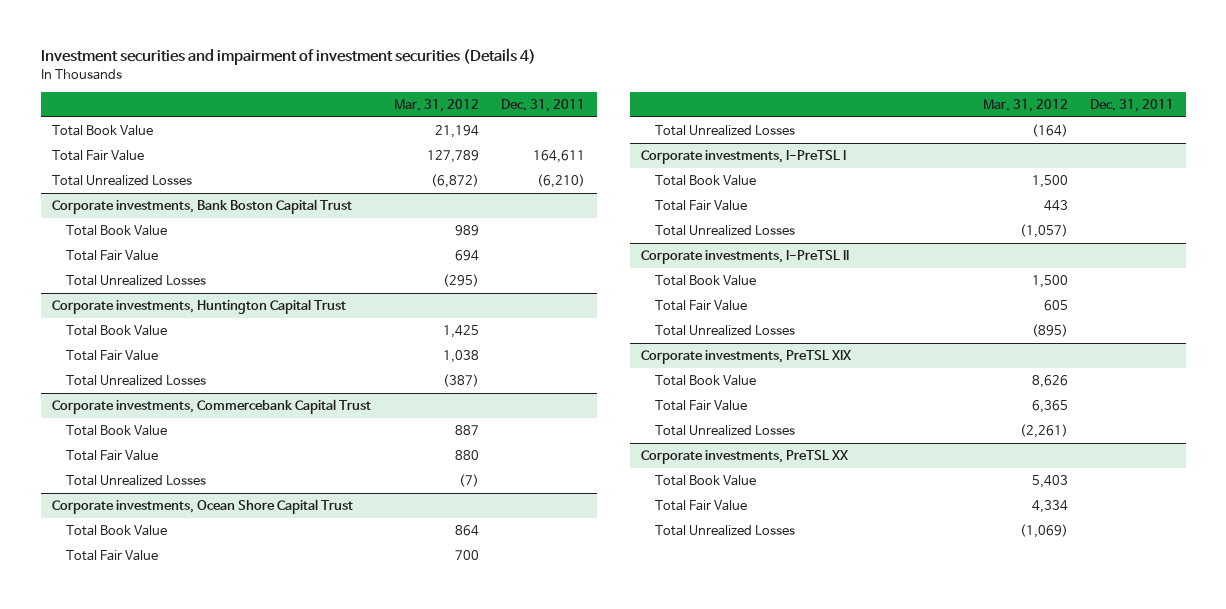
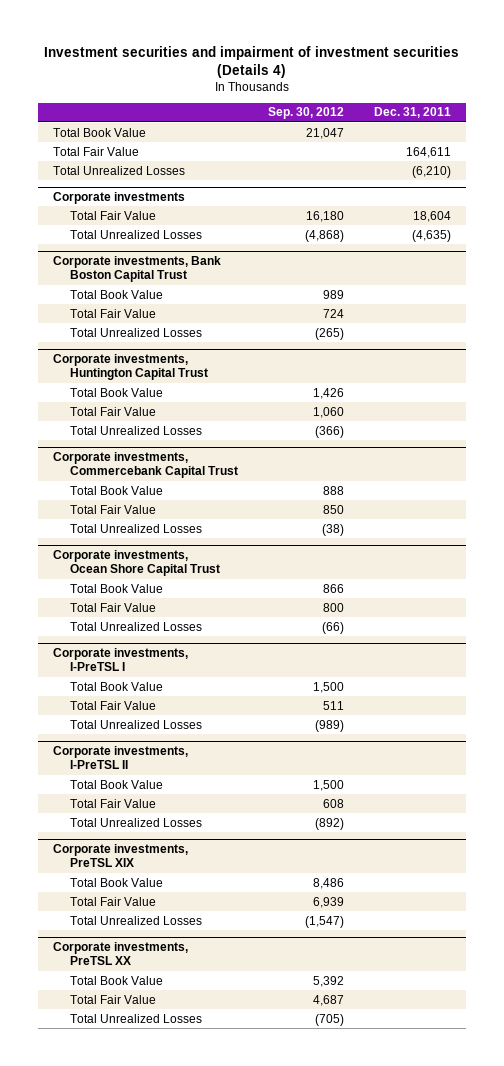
[393,99,479,113] Mar. 31, 2012 -> none
none -> [268,107,345,120] Sep. 30, 2012
none -> [53,191,186,204] Corporate investments
none -> [70,210,157,220] Total Fair Value
none -> [70,229,203,239] Total Unrealized Losses

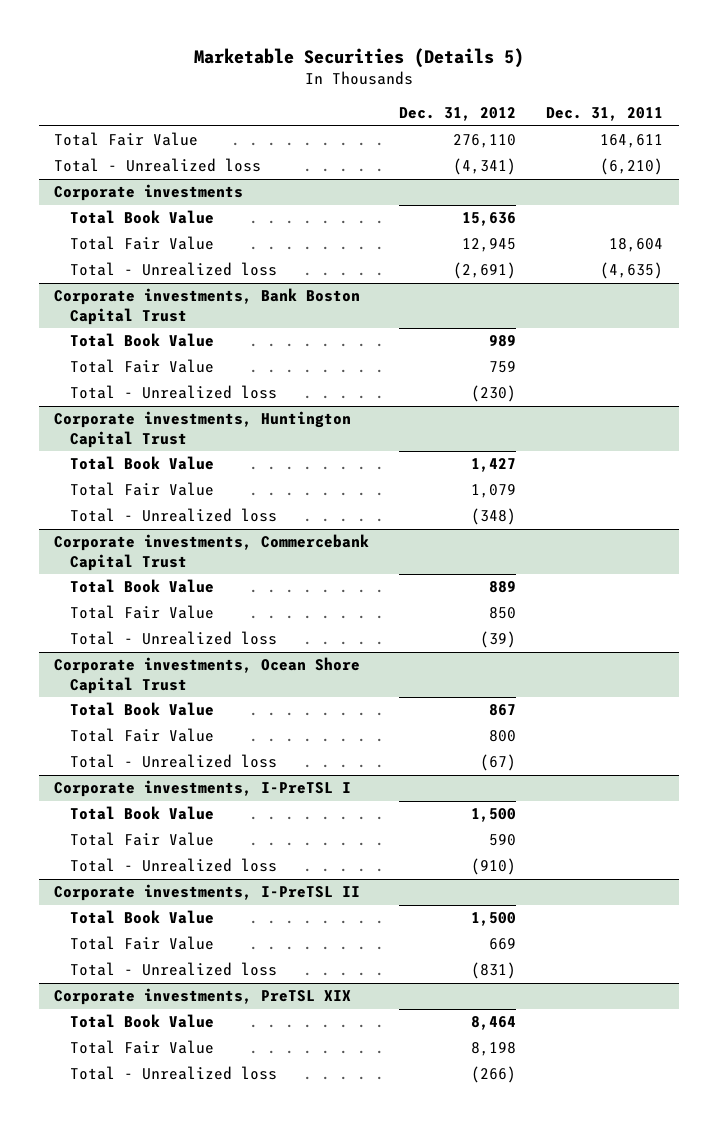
[44,45,460,78] Investment securities and impairment of investment securities (Details 4) -> [193,48,524,69] Marketable Securities (Details 5)
[268,107,345,120] Sep. 30, 2012 -> none
none -> [399,107,517,122] Dec. 31, 2012
[53,127,147,137] Total Book Value -> none
[53,165,186,175] Total Unrealized Losses -> [53,158,261,173] Total - Unrealized loss
none -> [70,210,215,225] Total Book Value
[70,229,203,239] Total Unrealized Losses -> [70,262,278,277] Total - Unrealized loss
[70,327,203,337] Total Unrealized Losses -> [70,385,278,400] Total - Unrealized loss
[70,425,203,435] Total Unrealized Losses -> [70,508,278,523] Total - Unrealized loss
[70,523,203,533] Total Unrealized Losses -> [70,631,278,646] Total - Unrealized loss
[70,621,203,631] Total Unrealized Losses -> [70,754,278,769] Total - Unrealized loss
[70,719,203,729] Total Unrealized Losses -> [70,858,278,873] Total - Unrealized loss
[70,817,203,827] Total Unrealized Losses -> [70,962,278,977] Total - Unrealized loss
[53,941,189,966] Corporate investments, PreTSL XX -> none
[70,975,164,985] Total Book Value -> none
[70,994,157,1004] Total Fair Value -> none
[70,1013,203,1023] Total Unrealized Losses -> none
[70,915,203,925] Total Unrealized Losses -> [70,1066,278,1081] Total - Unrealized loss

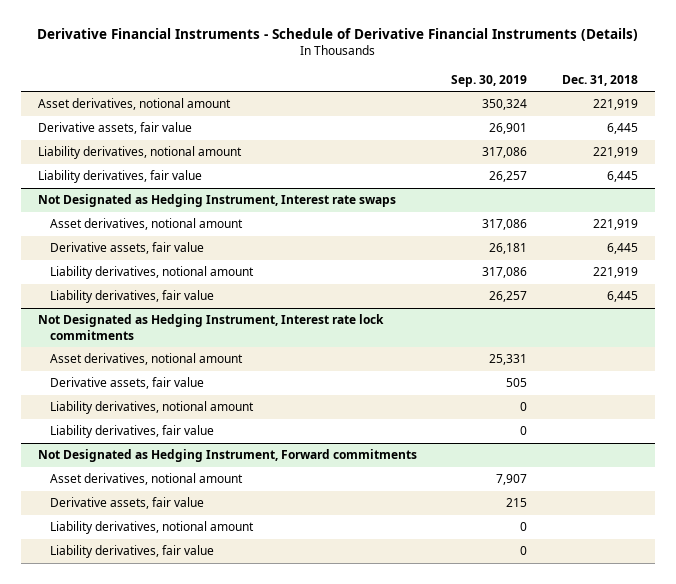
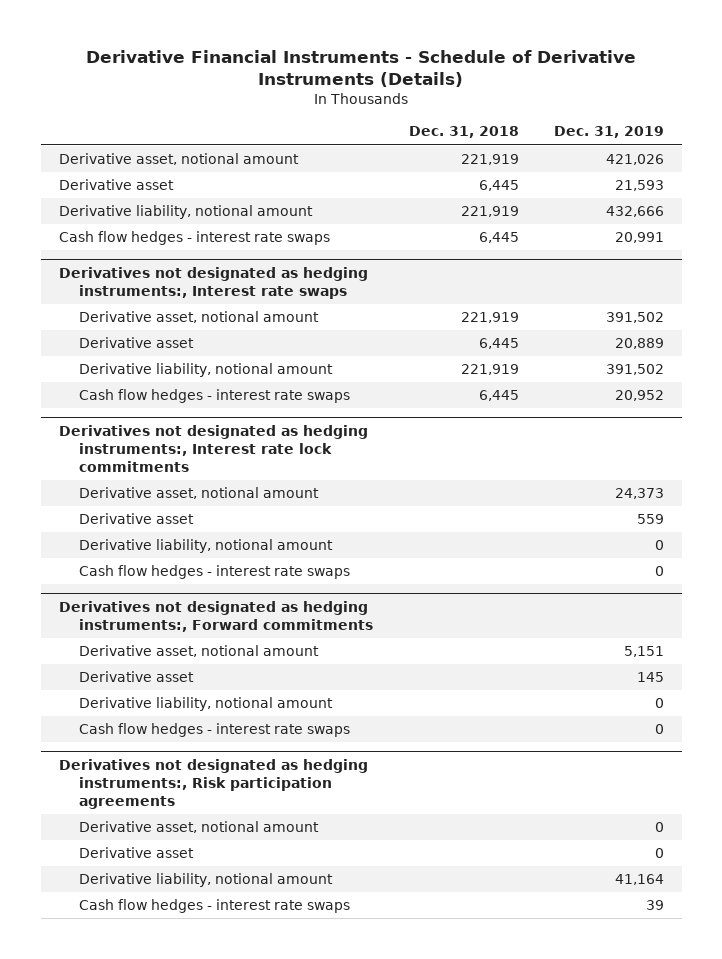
[36,28,638,42] Derivative Financial Instruments - Schedule of Derivative Financial Instruments (Details) -> [86,49,637,87] Derivative Financial Instruments - Schedule of Derivative Instruments (Details)
[451,74,528,87] Sep. 30, 2019 -> none
none -> [553,126,664,139] Dec. 31, 2019
[38,98,232,111] Asset derivatives, notional amount -> [58,153,299,166] Derivative asset, notional amount
[38,122,193,135] Derivative assets, fair value -> [58,179,174,191] Derivative asset
[38,146,243,160] Liability derivatives, notional amount -> [58,205,313,220] Derivative liability, notional amount
[38,170,203,184] Liability derivatives, fair value -> [58,231,330,246] Cash flow hedges - interest rate swaps
[38,194,397,208] Not Designated as Hedging Instrument, Interest rate swaps -> [58,266,368,299] Derivatives not designated as hedging instruments:, Interest rate swaps
[49,218,243,231] Asset derivatives, notional amount -> [79,311,320,324] Derivative asset, notional amount
[49,242,204,255] Derivative assets, fair value -> [79,337,195,349] Derivative asset
[49,266,254,280] Liability derivatives, notional amount -> [79,363,334,378] Derivative liability, notional amount
[49,290,214,304] Liability derivatives, fair value -> [79,389,351,404] Cash flow hedges - interest rate swaps
[38,314,385,340] Not Designated as Hedging Instrument, Interest rate lock commitments -> [58,424,368,473] Derivatives not designated as hedging instruments:, Interest rate lock commitments
[49,353,243,366] Asset derivatives, notional amount -> [79,487,320,500] Derivative asset, notional amount
[49,377,204,390] Derivative assets, fair value -> [79,513,195,525] Derivative asset
[49,401,254,415] Liability derivatives, notional amount -> [79,539,334,554] Derivative liability, notional amount
[49,425,214,439] Liability derivatives, fair value -> [79,565,351,580] Cash flow hedges - interest rate swaps
[38,449,418,463] Not Designated as Hedging Instrument, Forward commitments -> [58,600,374,632] Derivatives not designated as hedging instruments:, Forward commitments
[49,473,243,486] Asset derivatives, notional amount -> [79,645,320,658] Derivative asset, notional amount
[49,497,204,510] Derivative assets, fair value -> [79,671,195,683] Derivative asset
[49,521,254,535] Liability derivatives, notional amount -> [79,697,334,712] Derivative liability, notional amount
[49,545,214,559] Liability derivatives, fair value -> [79,723,351,738] Cash flow hedges - interest rate swaps
none -> [58,758,368,810] Derivatives not designated as hedging instruments:, Risk participation agreements
none -> [79,821,320,834] Derivative asset, notional amount
none -> [79,847,195,859] Derivative asset
none -> [79,873,334,888] Derivative liability, notional amount
none -> [79,899,351,914] Cash flow hedges - interest rate swaps

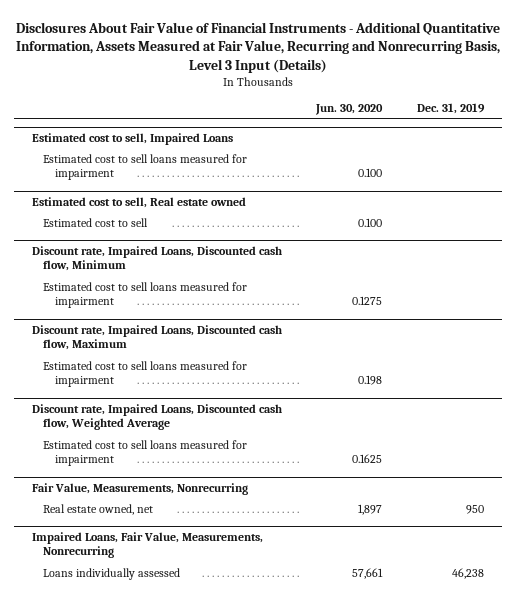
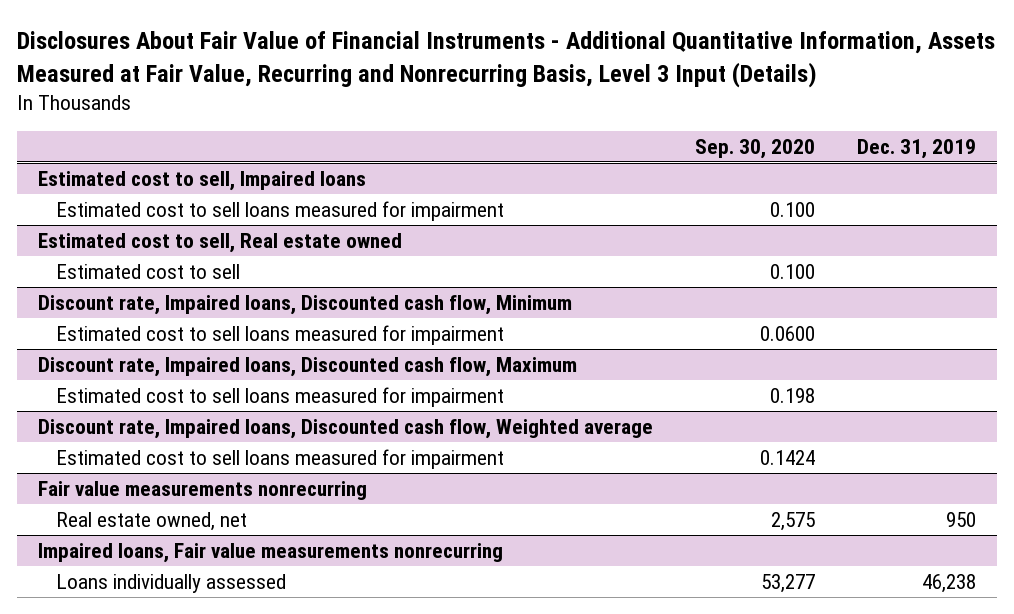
[315,104,384,116] Jun. 30, 2020 -> none
none -> [694,138,815,159] Sep. 30, 2020
[31,132,233,145] Estimated cost to sell, Impaired Loans -> [37,171,366,192] Estimated cost to sell, Impaired loans
[31,245,282,272] Discount rate, Impaired Loans, Discounted cash flow, Minimum -> [37,295,572,316] Discount rate, Impaired loans, Discounted cash flow, Minimum
[31,324,282,351] Discount rate, Impaired Loans, Discounted cash flow, Maximum -> [37,357,577,378] Discount rate, Impaired loans, Discounted cash flow, Maximum
[31,403,282,431] Discount rate, Impaired Loans, Discounted cash flow, Weighted Average -> [37,419,653,440] Discount rate, Impaired loans, Discounted cash flow, Weighted average
[31,482,248,495] Fair Value, Measurements, Nonrecurring -> [37,481,367,501] Fair value measurements nonrecurring
[31,531,263,559] Impaired Loans, Fair Value, Measurements, Nonrecurring -> [37,543,503,564] Impaired loans, Fair value measurements nonrecurring

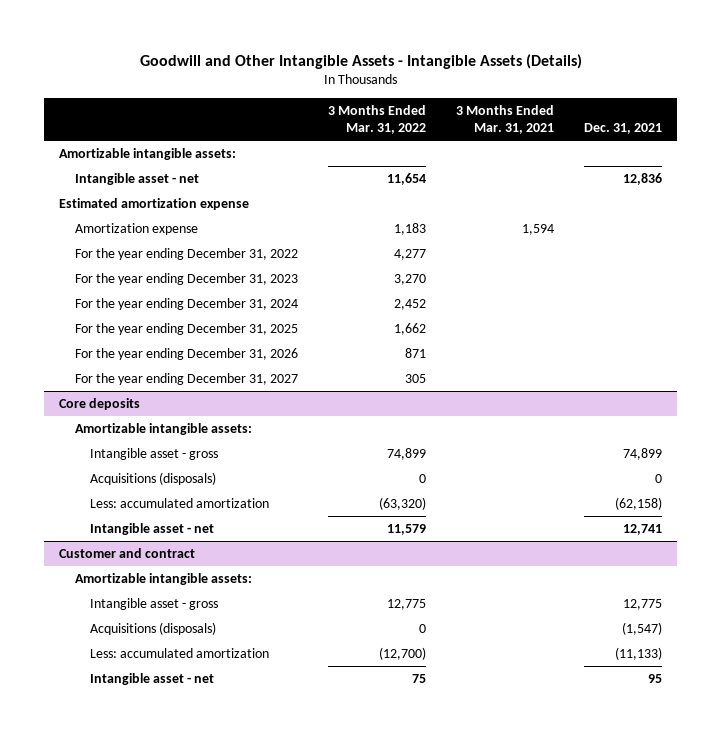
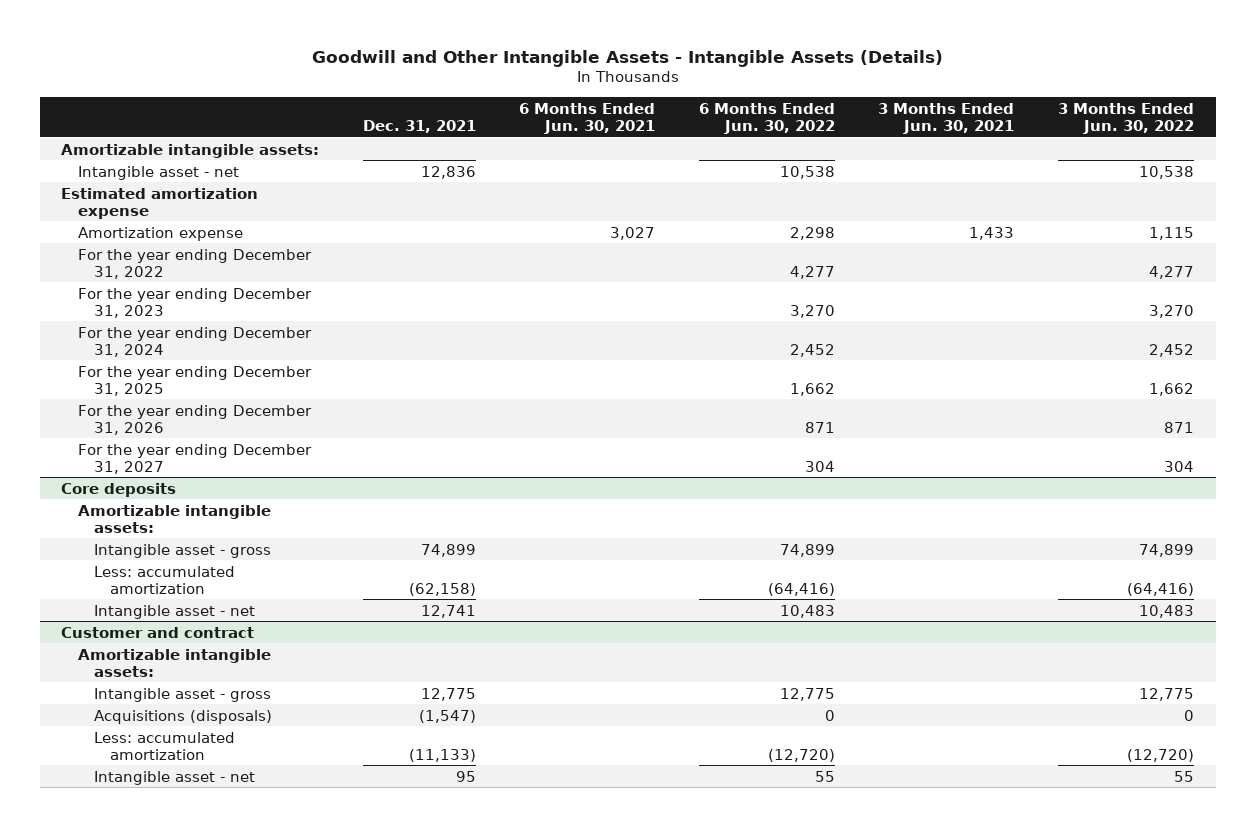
[327,105,426,135] 3 Months Ended Mar. 31, 2022 -> none
[455,105,554,135] 3 Months Ended Mar. 31, 2021 -> none
none -> [519,102,656,134] 6 Months Ended Jun. 30, 2021
none -> [698,102,835,134] 6 Months Ended Jun. 30, 2022
none -> [878,102,1015,134] 3 Months Ended Jun. 30, 2021
none -> [1057,102,1194,134] 3 Months Ended Jun. 30, 2022
[89,471,216,485] Acquisitions (disposals) -> none

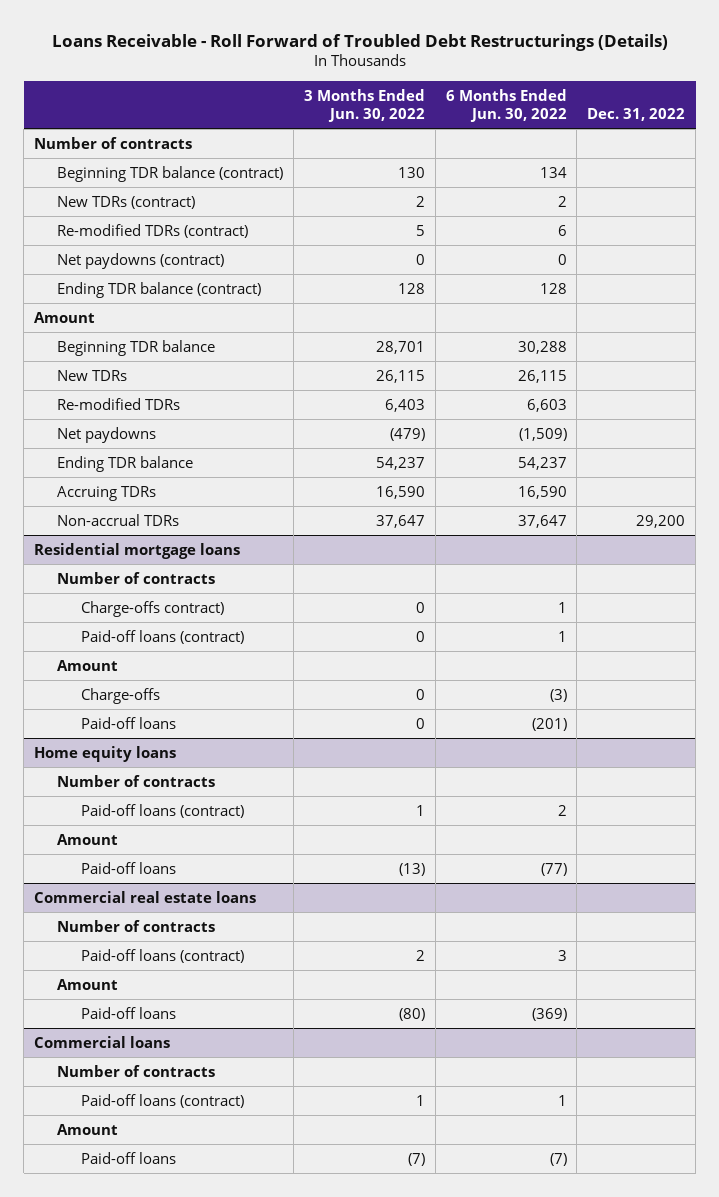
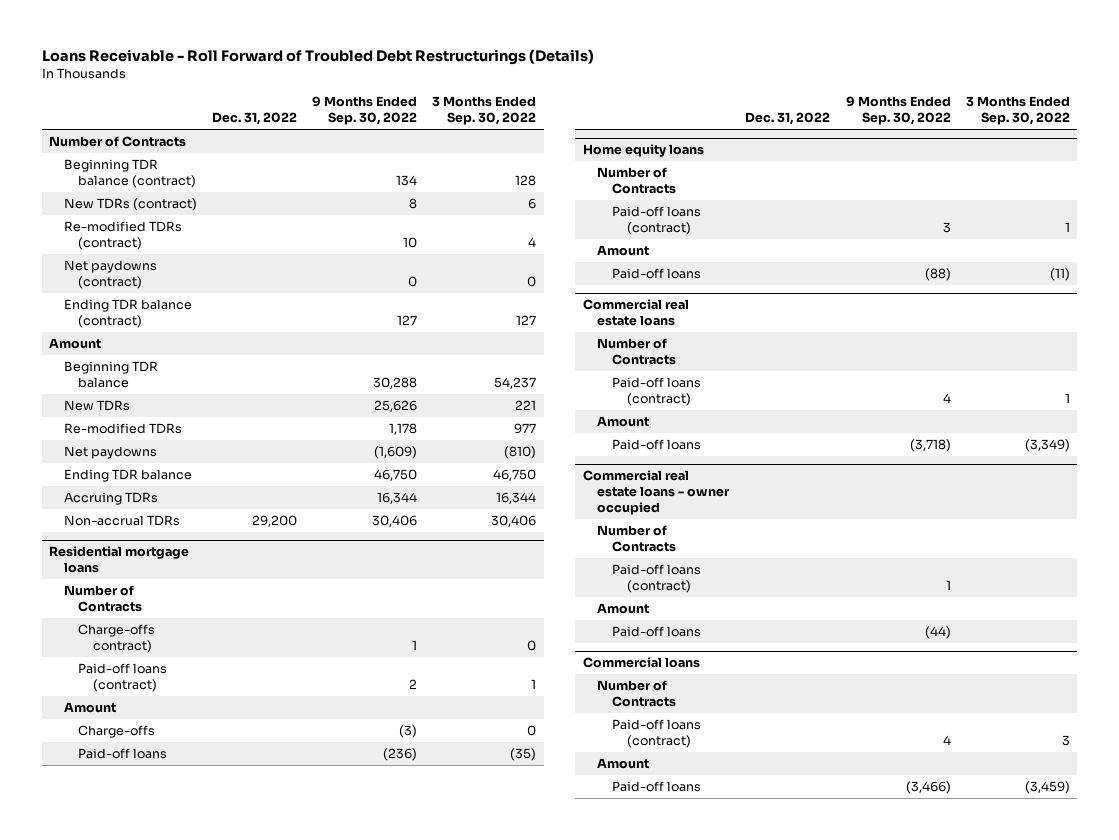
[304,88,426,123] 3 Months Ended Jun. 30, 2022 -> none
[445,88,567,123] 6 Months Ended Jun. 30, 2022 -> none
none -> [312,96,418,126] 9 Months Ended Sep. 30, 2022
none -> [432,96,537,126] 3 Months Ended Sep. 30, 2022
[33,136,192,149] Number of contracts -> [49,136,187,148] Number of Contracts
[57,571,216,584] Number of contracts -> [63,585,143,613] Number of Contracts
[57,774,216,787] Number of contracts -> [597,167,676,195] Number of Contracts
[57,919,216,932] Number of contracts -> [597,338,676,366] Number of Contracts
none -> [582,470,731,516] Commercial real estate loans - owner occupied
none -> [597,525,676,553] Number of Contracts
none -> [611,564,701,594] Paid-off loans (contract)
none -> [597,603,650,615] Amount
none -> [611,626,701,638] Paid-off loans
[57,1064,216,1077] Number of contracts -> [597,680,676,708] Number of Contracts

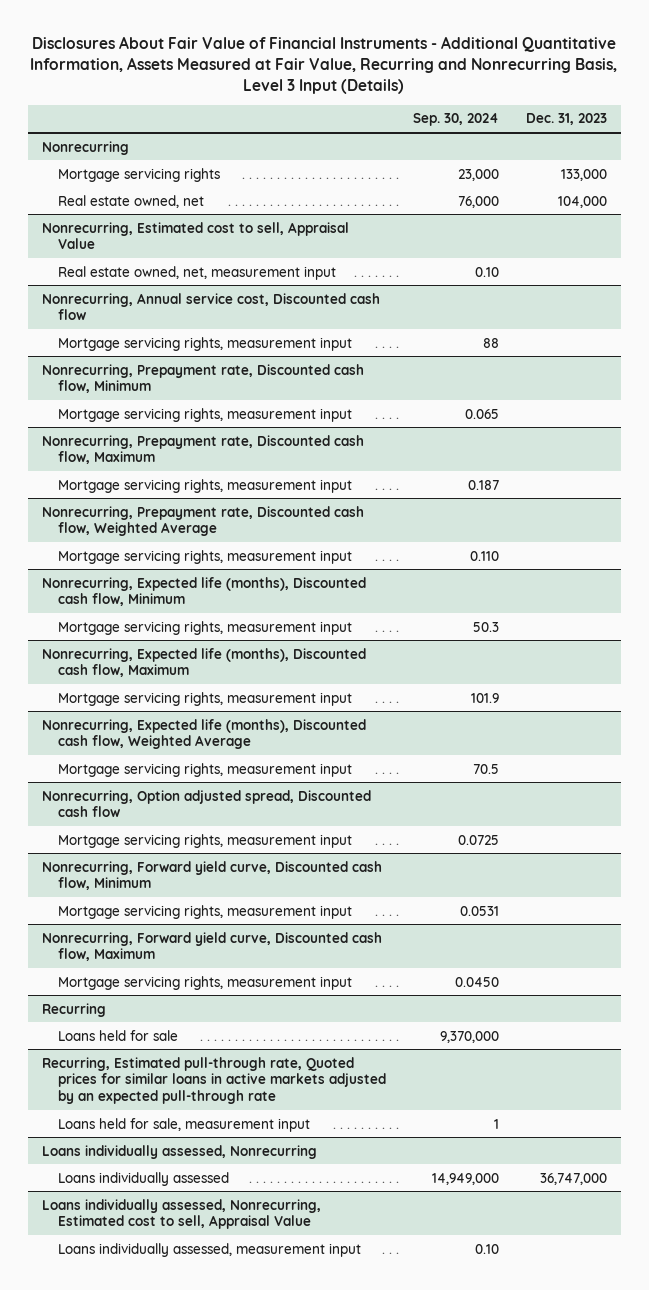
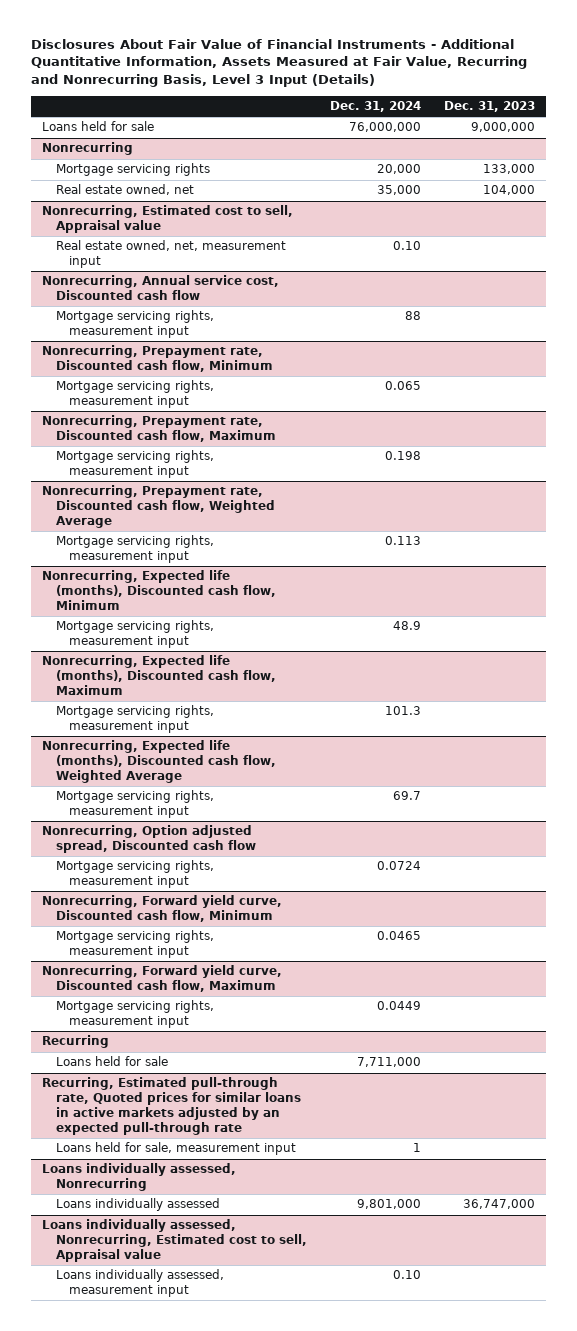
[412,113,499,127] Sep. 30, 2024 -> none
none -> [329,101,421,113] Dec. 31, 2024
none -> [42,121,155,132] Loans held for sale
[41,221,349,250] Nonrecurring, Estimated cost to sell, Appraisal Value -> [42,205,294,234] Nonrecurring, Estimated cost to sell, Appraisal value
[41,1198,321,1230] Loans individually assessed, Nonrecurring, Estimated cost to sell, Appraisal Value -> [42,1219,307,1263] Loans individually assessed, Nonrecurring, Estimated cost to sell, Appraisal value

